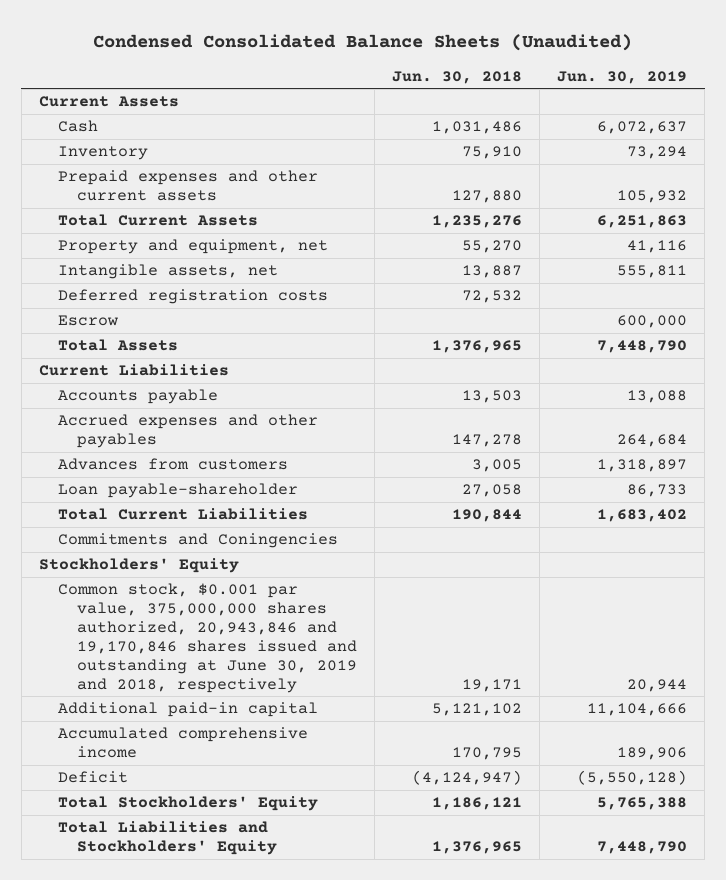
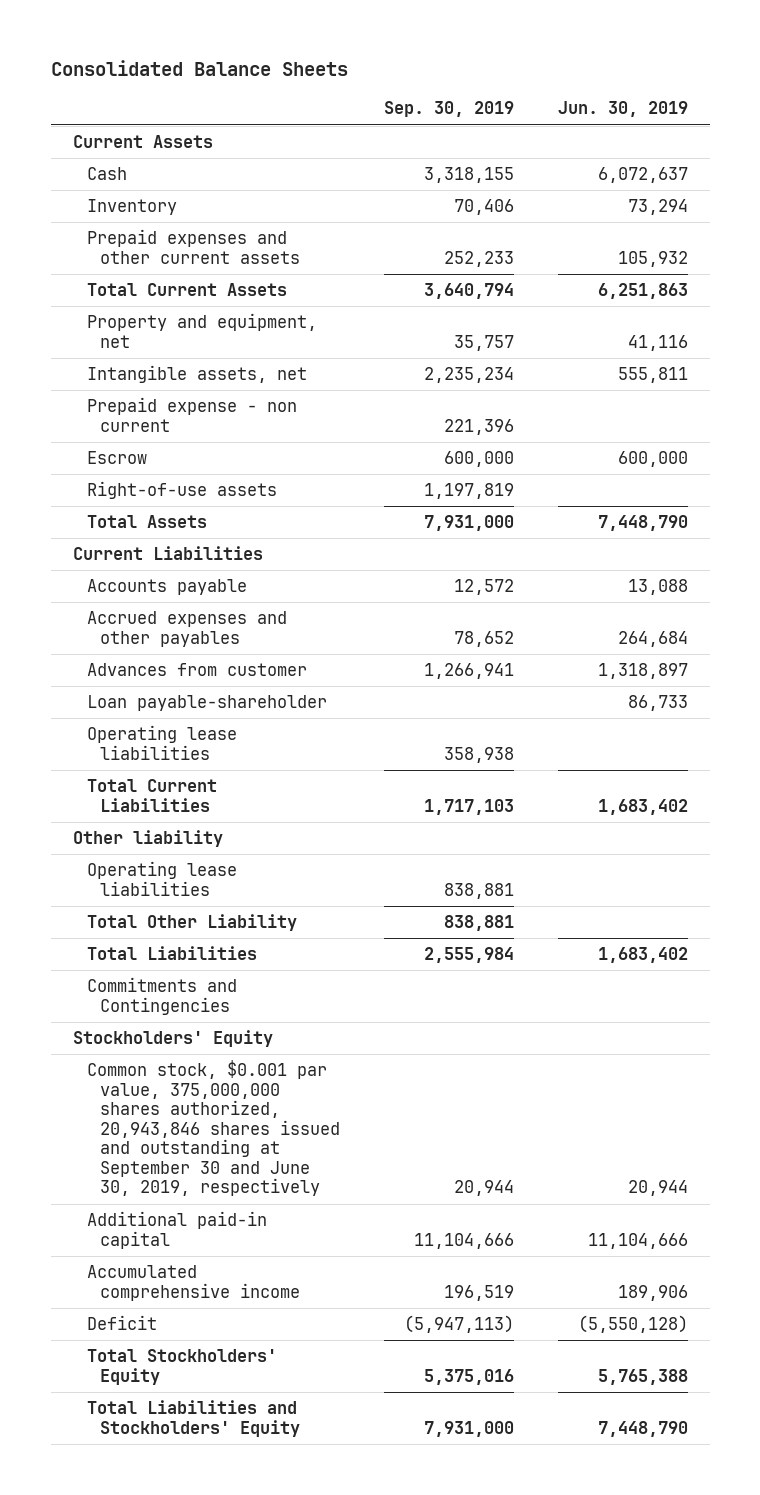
[93,33,633,51] Condensed Consolidated Balance Sheets (Unaudited) -> [50,60,348,77] Consolidated Balance Sheets
[392,70,523,84] Jun. 30, 2018 -> none
none -> [384,101,515,118] Sep. 30, 2019
[57,289,328,305] Deferred registration costs -> none
none -> [86,397,297,432] Prepaid expense - non current
none -> [86,481,277,500] Right-of-use assets
[57,458,288,471] Advances from customers -> [86,663,307,677] Advances from customer
none -> [86,725,237,760] Operating lease liabilities
none -> [72,830,223,848] Other liability
none -> [86,861,237,896] Operating lease liabilities
none -> [86,914,297,932] Total Other Liability
none -> [86,946,257,961] Total Liabilities
[57,533,338,549] Commitments and Coningencies -> [86,977,237,1015] Commitments and Contingencies
[57,583,357,693] Common stock, $0.001 par value, 375,000,000 shares authorized, 20,943,846 and 19,170,846 shares issued and outstanding at June 30, 2019 and 2018, respectively -> [86,1060,341,1197] Common stock, $0.001 par value, 375,000,000 shares authorized, 20,943,846 shares issued and outstanding at September 30 and June 30, 2019, respectively

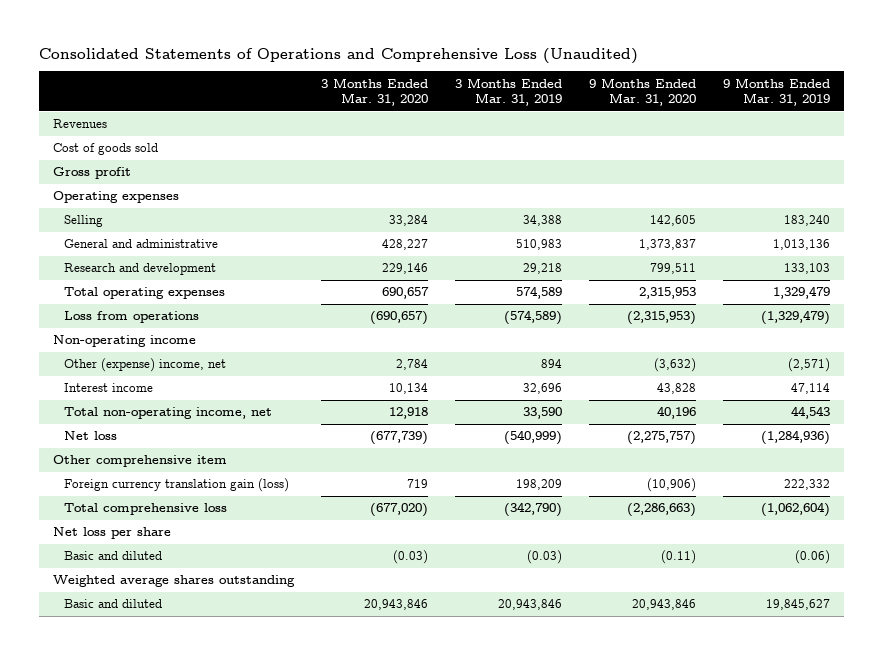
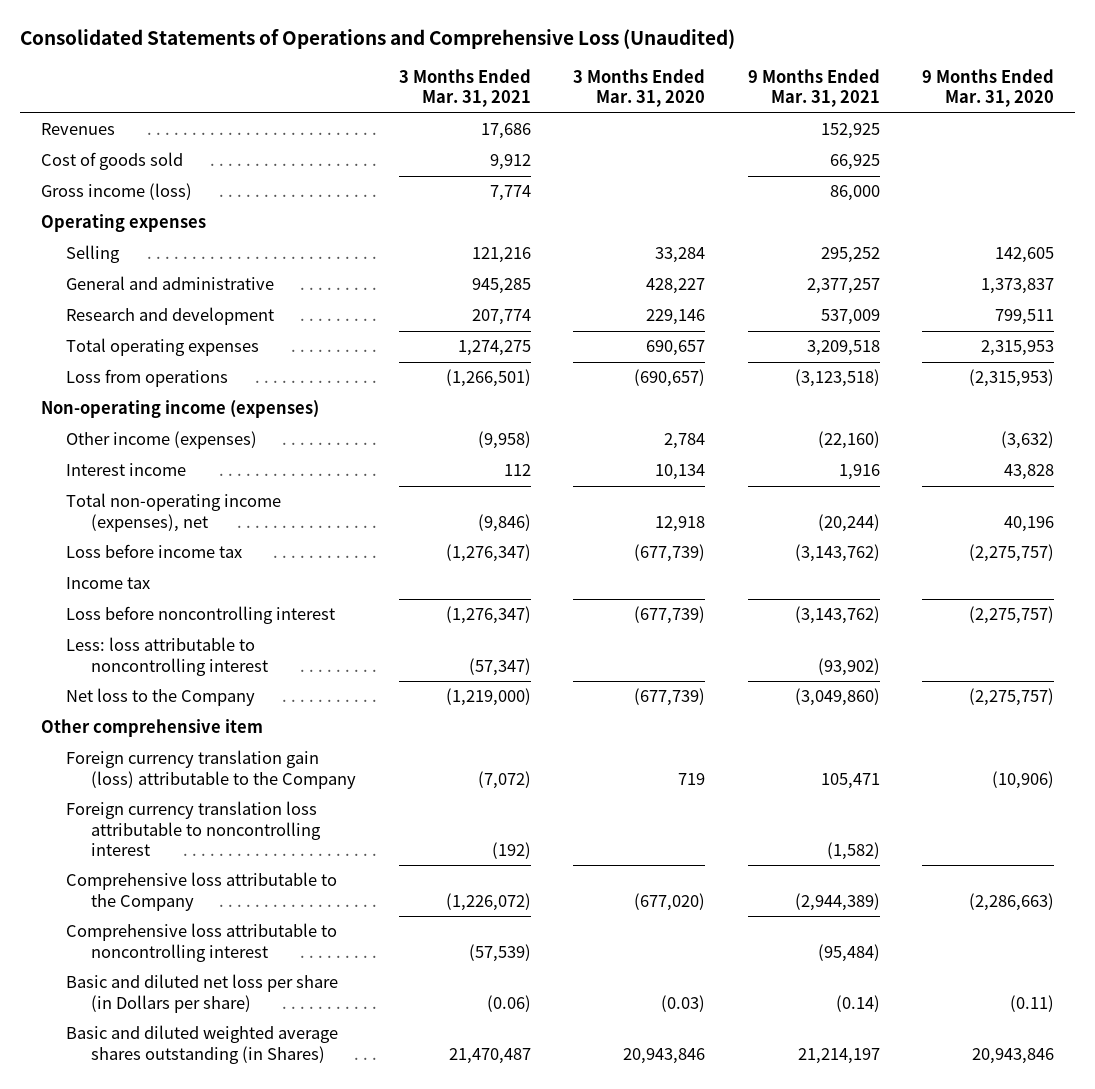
[454,77,562,107] 3 Months Ended Mar. 31, 2019 -> none
[723,77,831,107] 9 Months Ended Mar. 31, 2019 -> none
none -> [398,68,531,108] 3 Months Ended Mar. 31, 2021
none -> [747,68,880,108] 9 Months Ended Mar. 31, 2021
[52,167,131,180] Gross profit -> [40,183,192,201] Gross income (loss)
[52,335,196,348] Non-operating income -> [40,400,319,419] Non-operating income (expenses)
[64,358,227,373] Other (expense) income, net -> [65,431,257,450] Other income (expenses)
[64,407,273,420] Total non-operating income, net -> [65,493,281,532] Total non-operating income (expenses), net
none -> [65,544,242,559] Loss before income tax
none -> [65,577,150,590] Income tax
none -> [65,606,335,625] Loss before noncontrolling interest
none -> [65,637,269,676] Less: loss attributable to noncontrolling interest
[64,431,118,441] Net loss -> [65,688,255,707] Net loss to the Company
[52,527,171,540] Net loss per share -> none
[52,575,295,588] Weighted average shares outstanding -> none
[64,478,290,493] Foreign currency translation gain (loss) -> [65,750,357,789] Foreign currency translation gain (loss) attributable to the Company
none -> [65,801,322,857] Foreign currency translation loss attributable to noncontrolling interest
[64,503,228,516] Total comprehensive loss -> [65,872,337,911] Comprehensive loss attributable to the Company
none -> [65,923,337,962] Comprehensive loss attributable to noncontrolling interest
[64,551,163,561] Basic and diluted -> [65,974,338,1013] Basic and diluted net loss per share (in Dollars per share)
[64,599,163,609] Basic and diluted -> [65,1025,338,1064] Basic and diluted weighted average shares outstanding (in Shares)

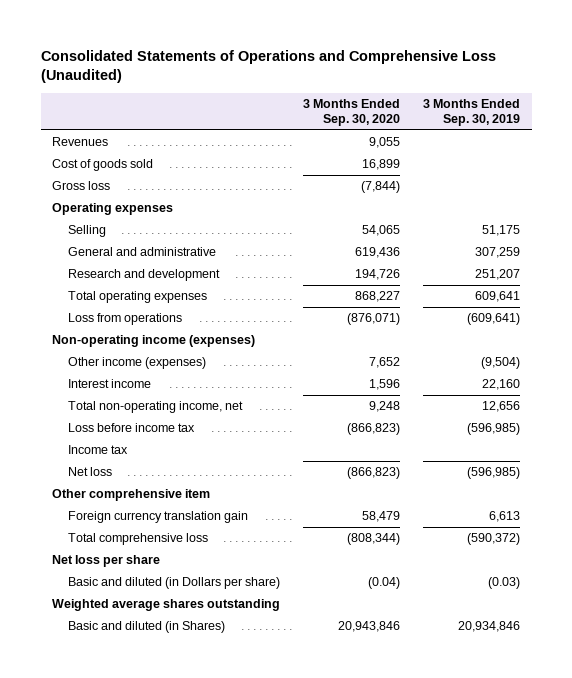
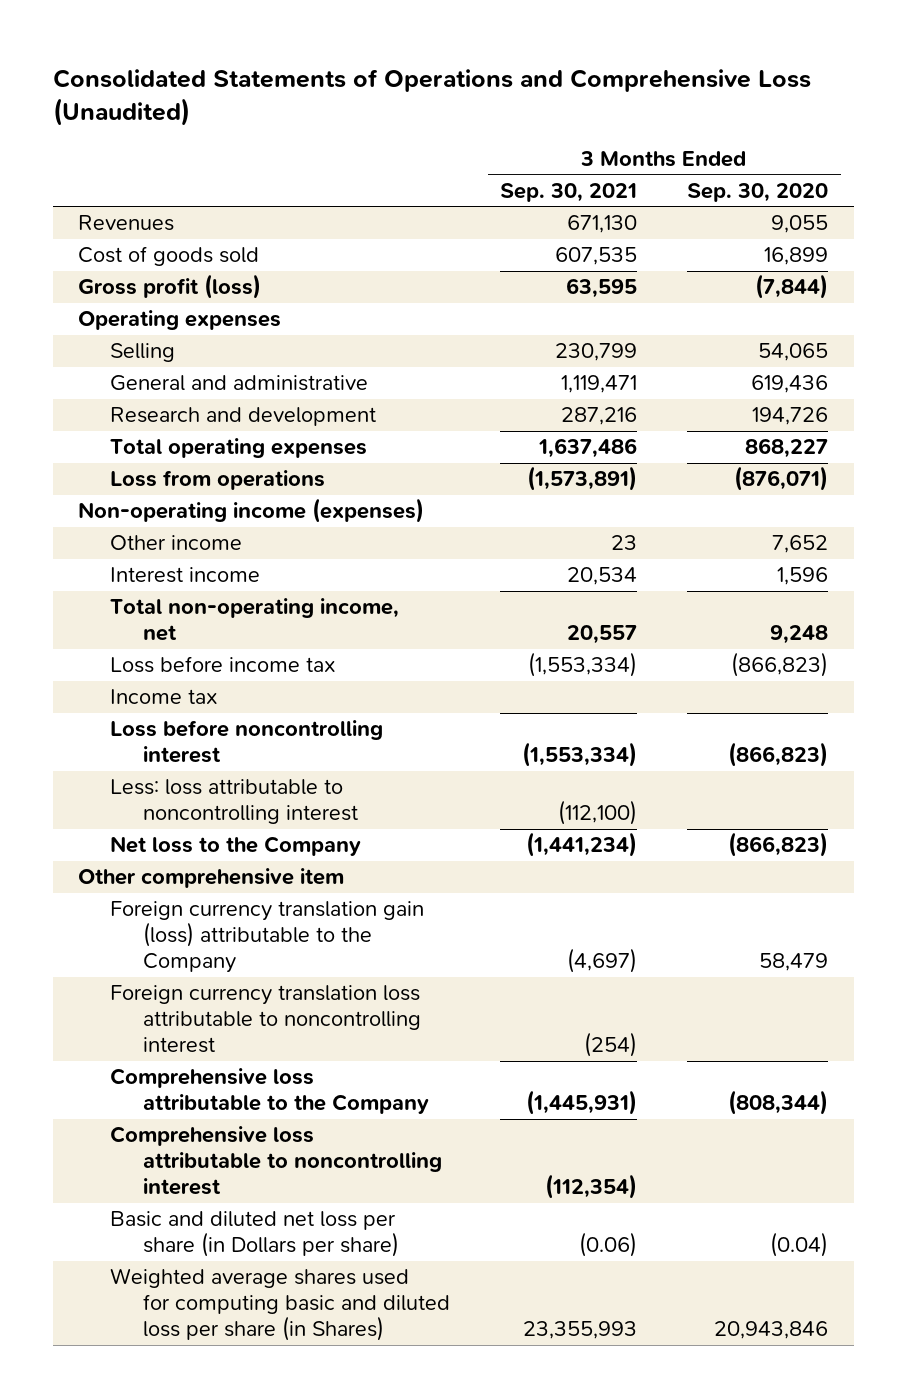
[423,99,521,127] 3 Months Ended Sep. 30, 2019 -> none
none -> [500,182,638,202] Sep. 30, 2021
[52,181,111,191] Gross loss -> [77,274,261,300] Gross profit (loss)
[67,357,206,370] Other income (expenses) -> [110,535,243,551] Other income
none -> [110,720,384,764] Loss before noncontrolling interest
none -> [110,779,359,825] Less: loss attributable to noncontrolling interest
[67,467,112,477] Net loss -> [110,836,362,857] Net loss to the Company
[52,555,161,568] Net loss per share -> none
[52,599,281,612] Weighted average shares outstanding -> none
[67,511,248,524] Foreign currency translation gain -> [110,901,425,974] Foreign currency translation gain (loss) attributable to the Company
none -> [110,985,422,1054] Foreign currency translation loss attributable to noncontrolling interest
[67,533,208,546] Total comprehensive loss -> [110,1068,430,1115] Comprehensive loss attributable to the Company
none -> [110,1126,443,1196] Comprehensive loss attributable to noncontrolling interest
[67,577,280,590] Basic and diluted (in Dollars per share) -> [110,1211,400,1258] Basic and diluted net loss per share (in Dollars per share)
[67,621,225,634] Basic and diluted (in Shares) -> [110,1268,451,1342] Weighted average shares used for computing basic and diluted loss per share (in Shares)

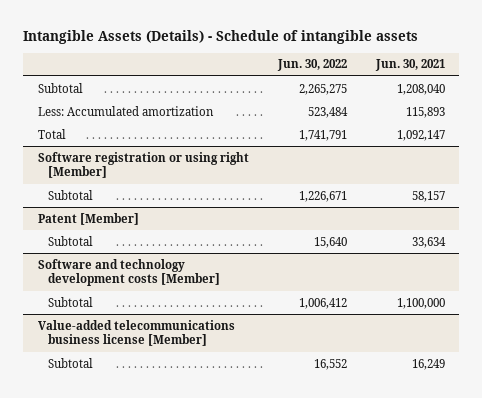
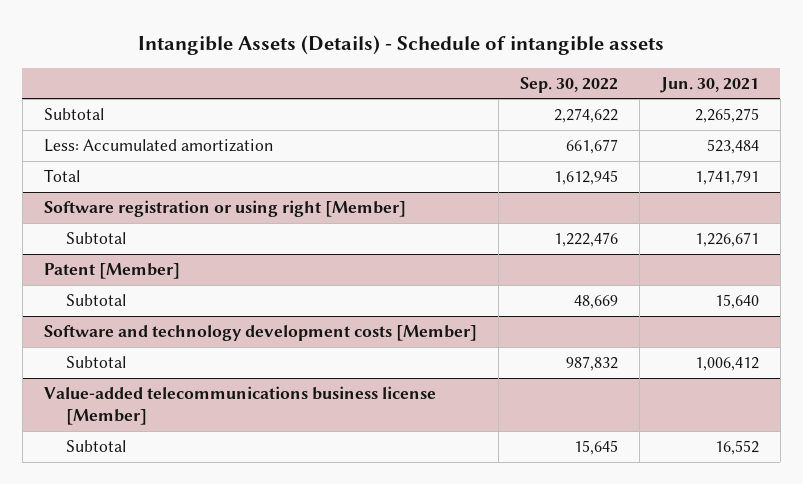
[276,59,347,72] Jun. 30, 2022 -> none
none -> [519,76,618,93] Sep. 30, 2022
[396,83,445,95] 1,208,040 -> [694,108,759,124] 2,265,275
[405,106,445,118] 115,893 -> [706,139,759,155] 523,484
[396,129,445,141] 1,092,147 -> [694,170,759,186] 1,741,791
[411,190,445,202] 58,157 -> [694,232,759,248] 1,226,671
[411,236,446,248] 33,634 -> [714,294,759,310] 15,640
[396,297,445,309] 1,100,000 -> [694,357,759,372] 1,006,412
[411,358,445,370] 16,249 -> [714,440,759,456] 16,552

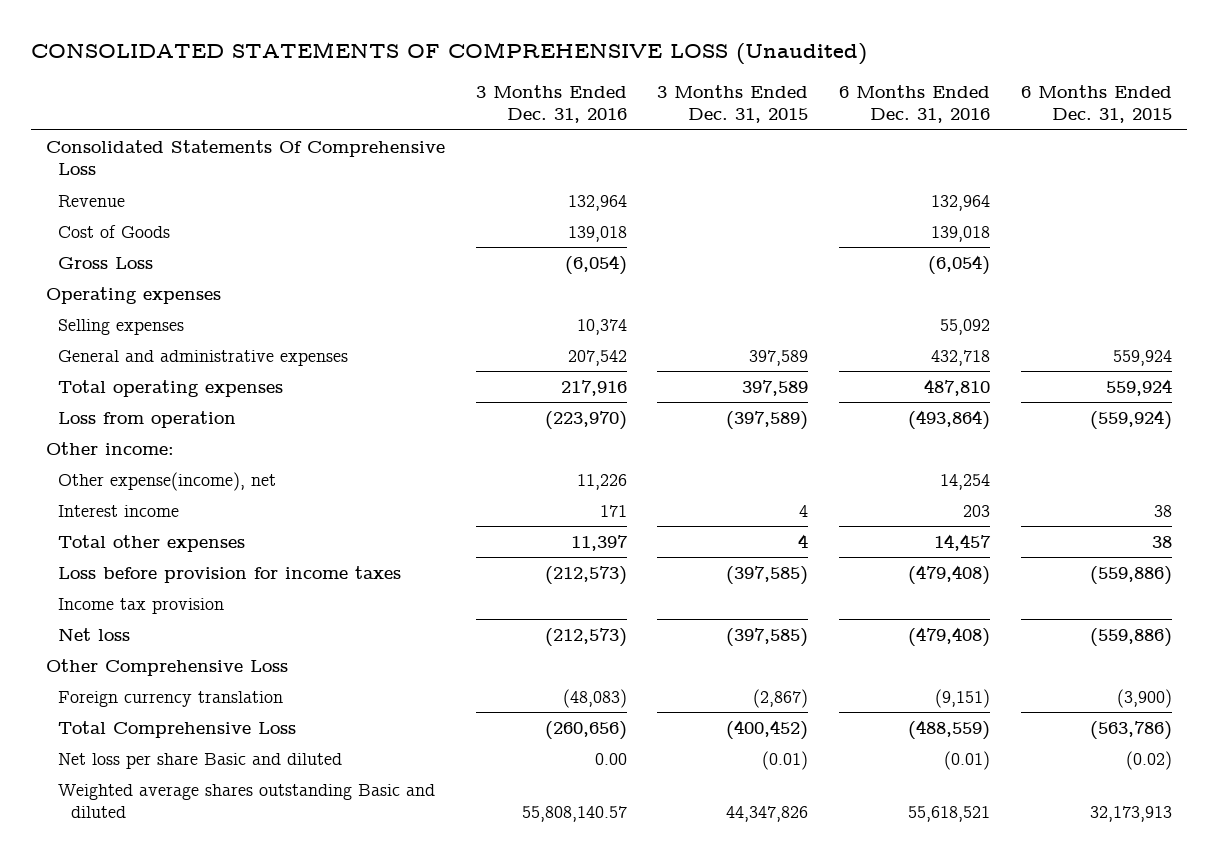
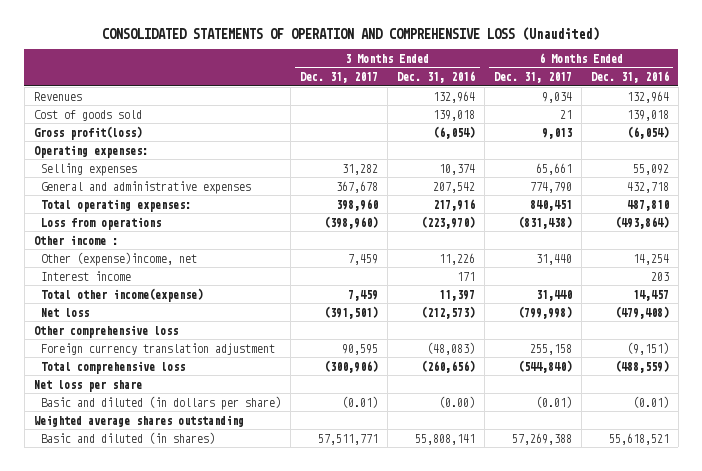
[30,42,867,66] CONSOLIDATED STATEMENTS OF COMPREHENSIVE LOSS (Unaudited) -> [102,27,600,42] CONSOLIDATED STATEMENTS OF OPERATION AND COMPREHENSIVE LOSS (Unaudited)
[657,84,809,124] 3 Months Ended Dec. 31, 2015 -> none
[1020,84,1172,124] 6 Months Ended Dec. 31, 2015 -> none
none -> [300,72,379,84] Dec. 31, 2017
none -> [493,72,572,84] Dec. 31, 2017
[45,139,445,176] Consolidated Statements Of Comprehensive Loss -> none
[58,194,126,207] Revenue -> [33,91,82,101] Revenues
[58,224,171,238] Cost of Goods -> [33,109,142,121] Cost of goods sold
[58,256,154,269] Gross Loss -> [33,125,142,140] Gross profit(loss)
[45,286,221,304] Operating expenses -> [33,144,148,158] Operating expenses:
[58,379,284,397] Total operating expenses -> [41,198,192,212] Total operating expenses:
[58,410,237,428] Loss from operation -> [41,216,162,230] Loss from operations
[45,441,174,455] Other income: -> [33,234,118,245] Other income :
[58,471,277,491] Other expense(income), net -> [41,251,198,266] Other (expense)income, net
[58,565,402,583] Loss before provision for income taxes -> none
[58,597,225,614] Income tax provision -> none
[58,534,246,552] Total other expenses -> [41,287,204,302] Total other income(expense)
[45,658,288,676] Other Comprehensive Loss -> [33,324,178,338] Other comprehensive loss
[58,690,284,707] Foreign currency translation -> [41,342,276,355] Foreign currency translation adjustment
[58,720,297,738] Total Comprehensive Loss -> [41,360,186,374] Total comprehensive loss
none -> [33,379,142,392] Net loss per share
[58,752,343,769] Net loss per share Basic and diluted -> [41,395,282,410] Basic and diluted (in dollars per share)
[594,752,627,765] 0.00 -> [438,395,475,408] (0.00)
none -> [33,414,244,427] Weighted average shares outstanding
[58,783,436,819] Weighted average shares outstanding Basic and diluted -> [41,431,216,444] Basic and diluted (in shares)
[521,806,627,823] 55,808,140.57 -> [414,433,475,445] 55,808,141

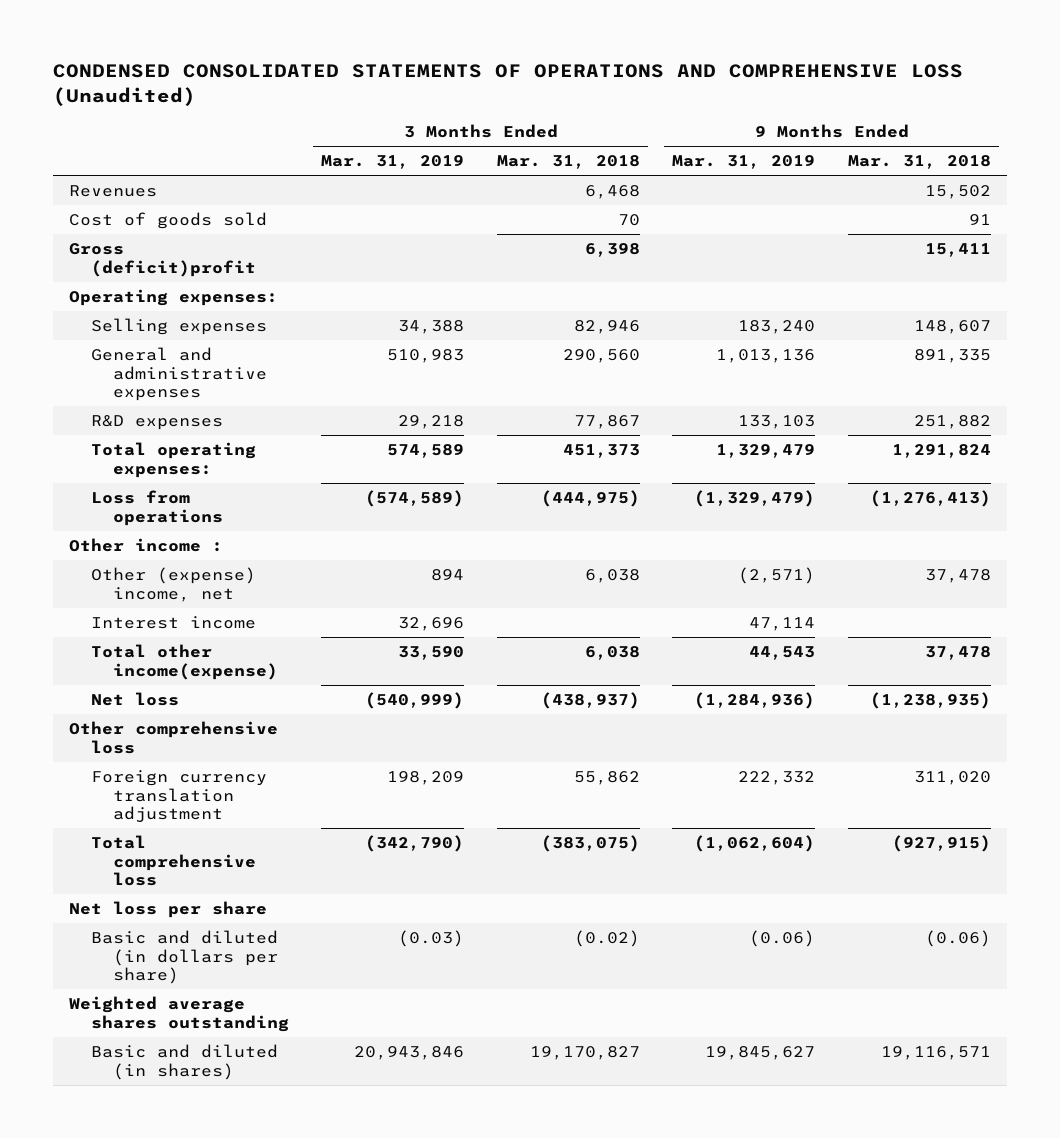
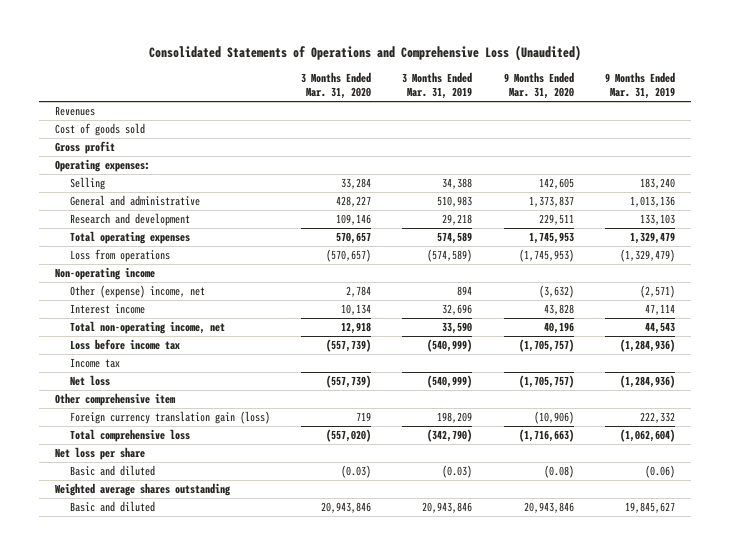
[53,64,964,106] CONDENSED CONSOLIDATED STATEMENTS OF OPERATIONS AND COMPREHENSIVE LOSS (Unaudited) -> [148,45,581,62] Consolidated Statements of Operations and Comprehensive Loss (Unaudited)
[496,155,640,170] Mar. 31, 2018 -> none
[847,155,991,170] Mar. 31, 2018 -> none
none -> [301,71,372,100] 3 Months Ended Mar. 31, 2020
none -> [503,71,574,100] 9 Months Ended Mar. 31, 2020
[69,242,256,277] Gross (deficit)profit -> [54,141,115,155] Gross profit
[90,317,267,335] Selling expenses -> [69,177,105,191] Selling
[90,346,267,402] General and administrative expenses -> [69,195,200,207] General and administrative
[90,414,223,430] R&D expenses -> [69,213,190,227] Research and development
[90,441,256,478] Total operating expenses: -> [69,231,190,245] Total operating expenses
[69,537,224,552] Other income : -> [54,267,155,281] Non-operating income
[90,643,278,680] Total other income(expense) -> [69,321,225,335] Total non-operating income, net
none -> [69,339,180,351] Loss before income tax
none -> [69,358,120,369] Income tax
[69,720,279,754] Other comprehensive loss -> [54,393,176,407] Other comprehensive item
[90,769,267,824] Foreign currency translation adjustment -> [69,411,270,425] Foreign currency translation gain (loss)
[90,929,278,985] Basic and diluted (in dollars per share) -> [69,465,155,477] Basic and diluted
[90,1043,278,1080] Basic and diluted (in shares) -> [69,501,155,513] Basic and diluted

